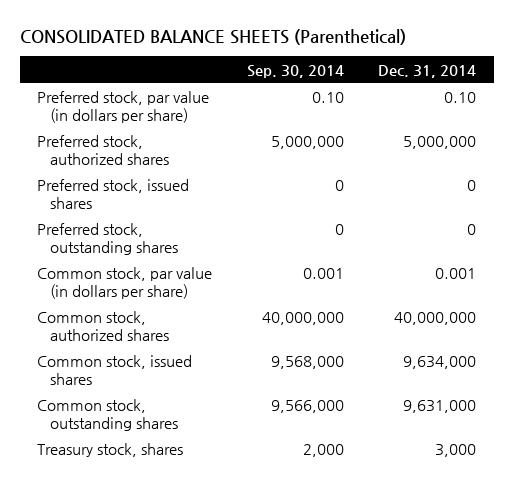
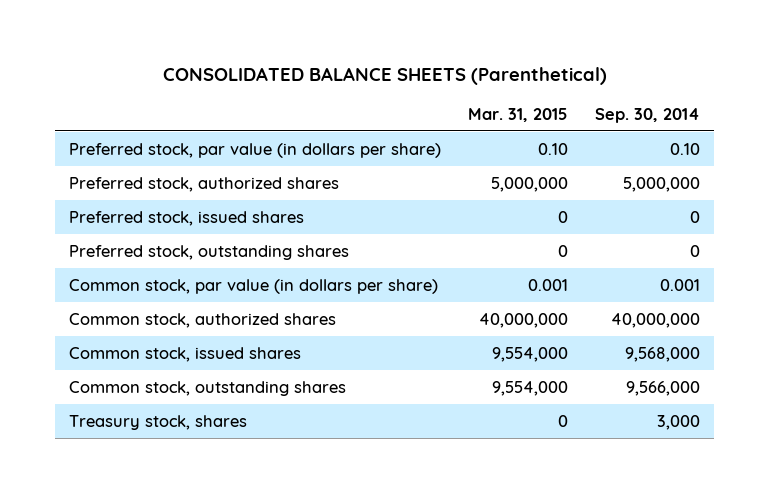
[378,64,477,78] Dec. 31, 2014 -> none
none -> [468,107,569,122] Mar. 31, 2015
[302,444,344,458] 2,000 -> [657,414,701,430] 3,000

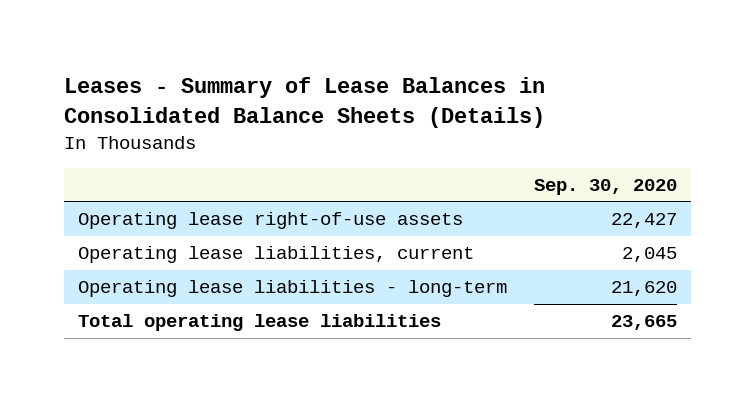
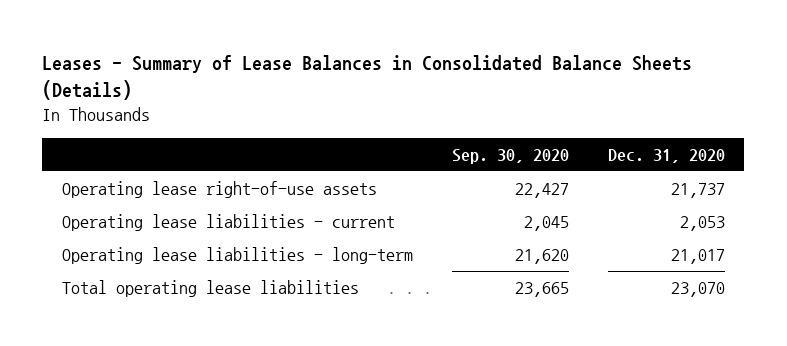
none -> [607,148,725,163] Dec. 31, 2020
[77,246,474,264] Operating lease liabilities, current -> [61,214,395,232] Operating lease liabilities - current

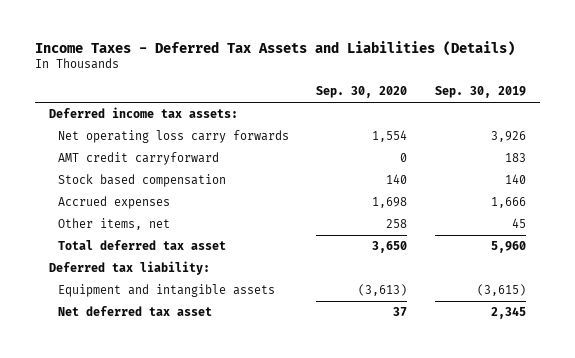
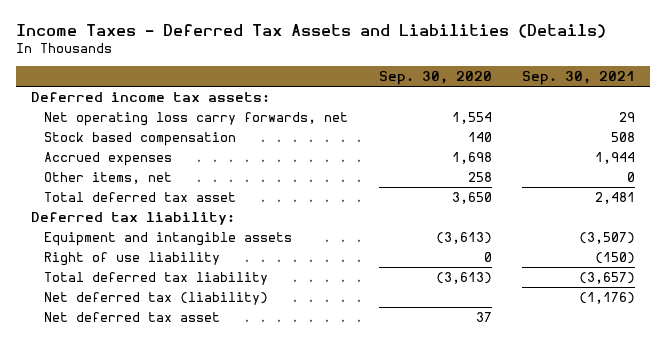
[434,86,526,99] Sep. 30, 2019 -> none
none -> [521,71,635,86] Sep. 30, 2021
[57,152,219,166] AMT credit carryforward -> none
[57,130,289,144] Net operating loss carry forwards -> [44,112,349,127] Net operating loss carry forwards, net
none -> [44,252,221,267] Right of use liability
none -> [44,272,269,286] Total deferred tax liability
none -> [44,292,269,306] Net deferred tax (liability)

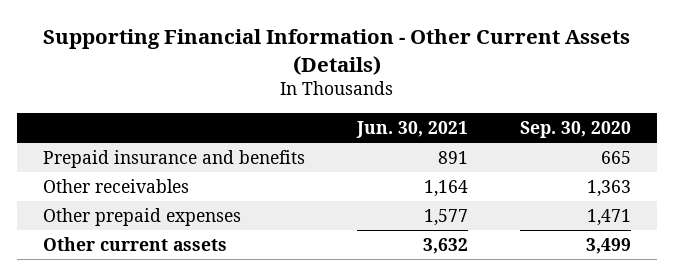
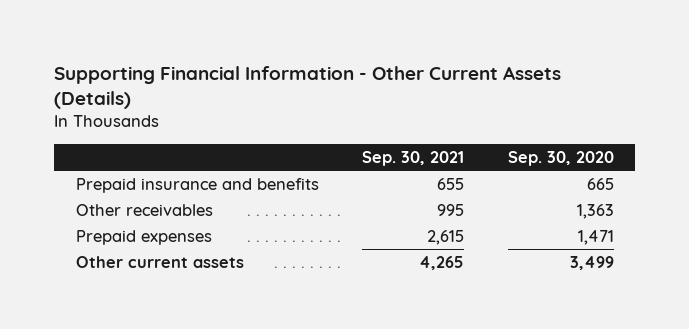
[355,120,468,138] Jun. 30, 2021 -> none
none -> [362,150,465,166] Sep. 30, 2021
[42,207,241,226] Other prepaid expenses -> [75,230,212,246] Prepaid expenses

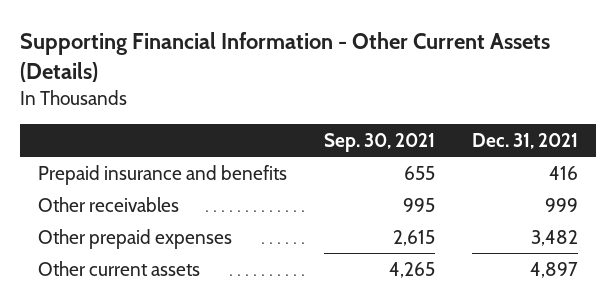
[507,150,614,166] Sep. 30, 2020 -> none
none -> [471,133,578,150] Dec. 31, 2021
[75,230,212,246] Prepaid expenses -> [37,228,232,249] Other prepaid expenses

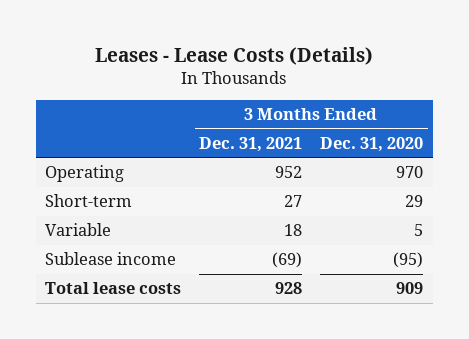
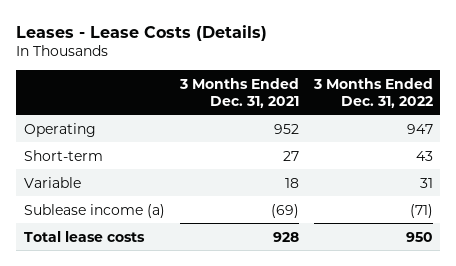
[320,136,424,152] Dec. 31, 2020 -> none
none -> [312,77,433,108] 3 Months Ended Dec. 31, 2022
[45,252,177,266] Sublease income -> [23,203,165,218] Sublease income (a)

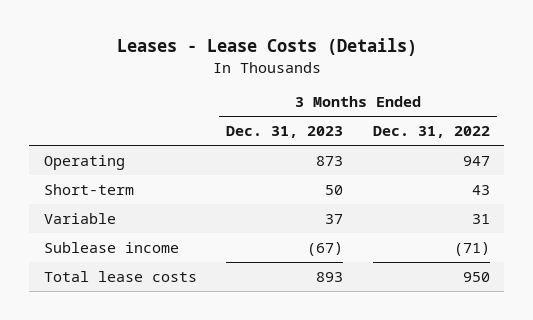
[178,77,299,108] 3 Months Ended Dec. 31, 2021 -> none
none -> [226,126,344,139] Dec. 31, 2023
[23,203,165,218] Sublease income (a) -> [43,241,179,253] Sublease income

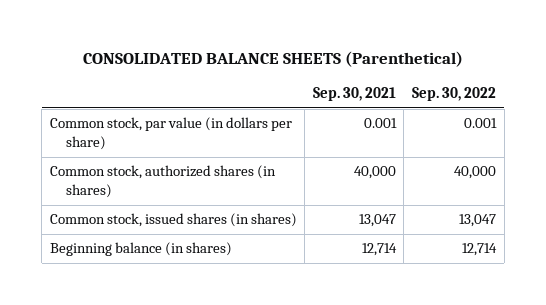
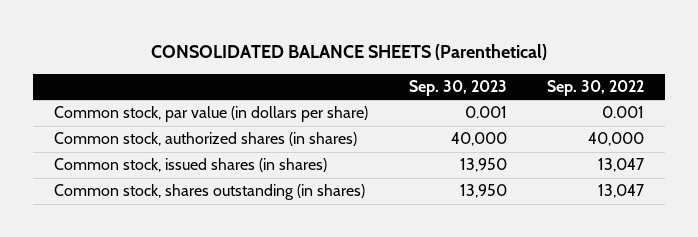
[312,87,396,102] Sep. 30, 2021 -> none
none -> [408,79,507,96] Sep. 30, 2023
[49,242,232,257] Beginning balance (in shares) -> [53,184,365,201] Common stock, shares outstanding (in shares)
[461,243,497,257] 12,714 -> [598,184,645,199] 13,047

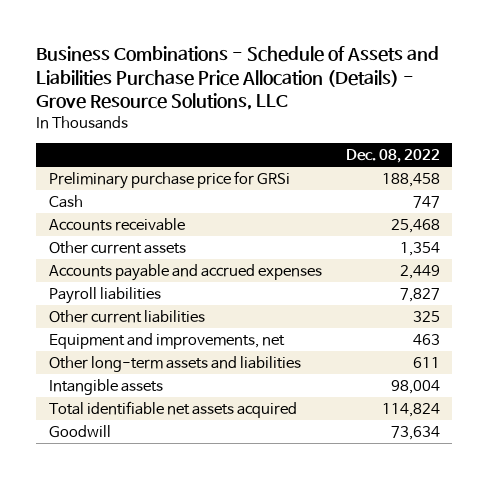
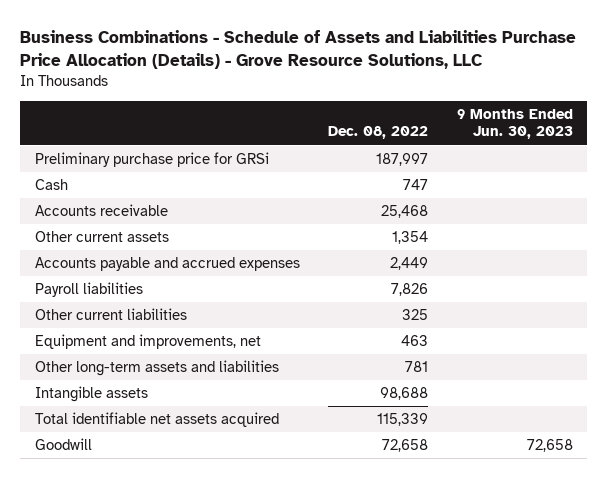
none -> [456,108,573,140] 9 Months Ended Jun. 30, 2023
[381,173,440,188] 188,458 -> [376,153,429,167] 187,997
[399,288,440,303] 7,827 -> [391,283,429,297] 7,826
[412,357,440,369] 611 -> [405,361,429,373] 781
[390,380,440,395] 98,004 -> [380,387,429,401] 98,688
[381,403,440,418] 114,824 -> [377,413,429,427] 115,339
[390,426,440,441] 73,634 -> [382,439,429,453] 72,658

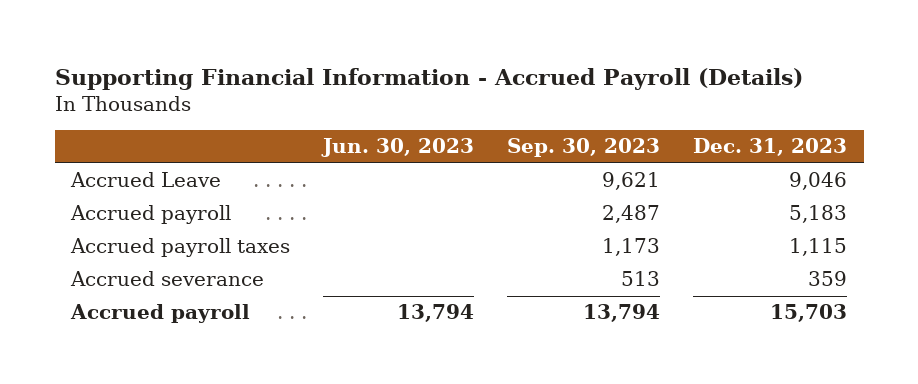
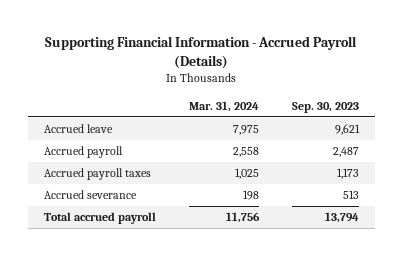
[321,138,475,158] Jun. 30, 2023 -> none
[693,138,848,157] Dec. 31, 2023 -> none
none -> [188,100,259,112] Mar. 31, 2024
[70,172,222,188] Accrued Leave -> [44,124,114,134] Accrued leave
[70,304,251,324] Accrued payroll -> [44,212,157,225] Total accrued payroll

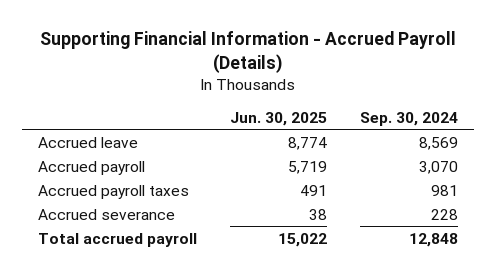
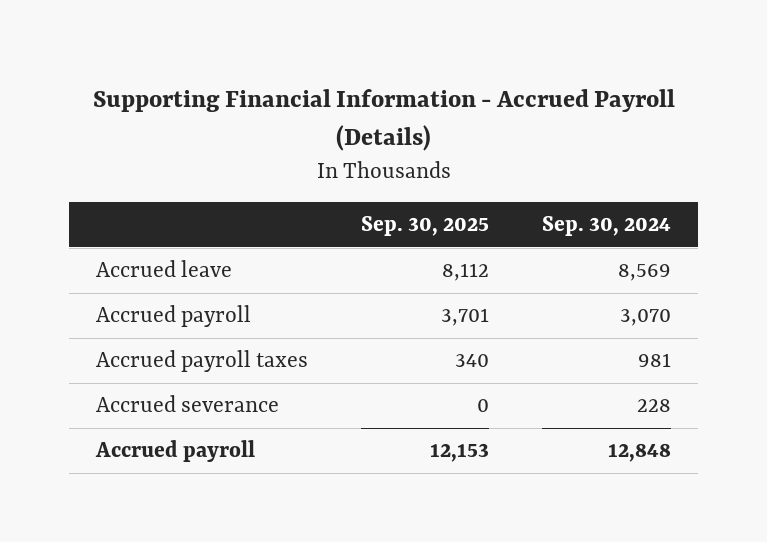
[230,111,328,126] Jun. 30, 2025 -> none
none -> [361,216,490,237] Sep. 30, 2025
[38,232,198,247] Total accrued payroll -> [94,440,255,463] Accrued payroll

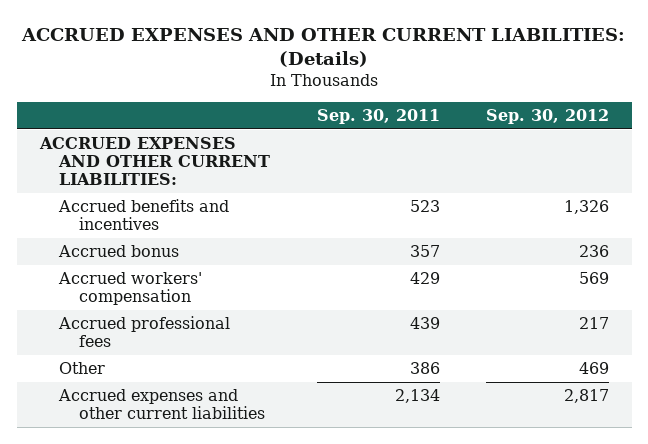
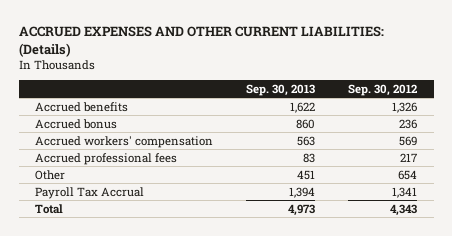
[316,109,440,125] Sep. 30, 2011 -> none
none -> [246,83,316,96] Sep. 30, 2013
[38,137,271,186] ACCRUED EXPENSES AND OTHER CURRENT LIABILITIES: -> none
[58,199,230,231] Accrued benefits and incentives -> [35,101,129,112] Accrued benefits
[58,389,266,420] Accrued expenses and other current liabilities -> none
[578,362,609,375] 469 -> [398,169,418,180] 654
none -> [35,186,145,199] Payroll Tax Accrual
none -> [35,203,64,214] Total

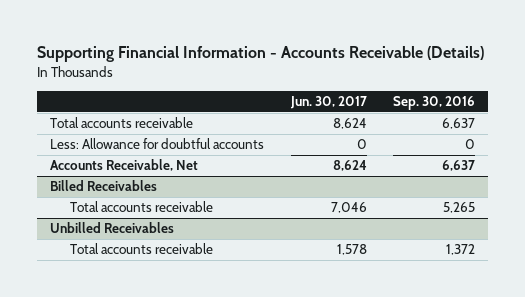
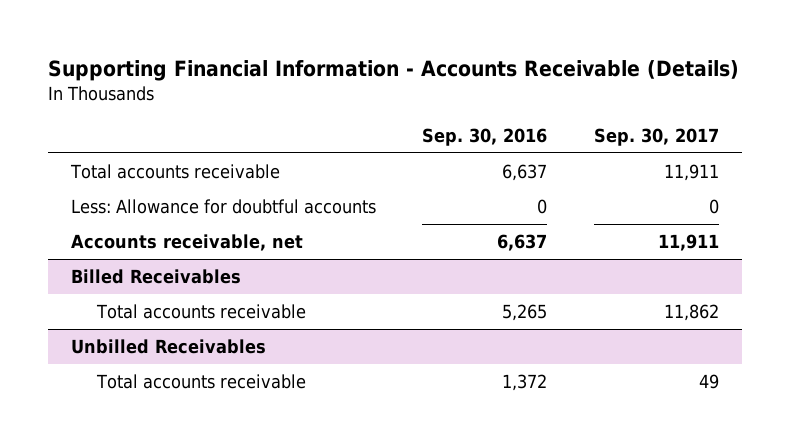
[289,96,367,110] Jun. 30, 2017 -> none
none -> [593,127,719,146] Sep. 30, 2017
[50,159,199,172] Accounts Receivable, Net -> [70,234,303,252] Accounts receivable, net

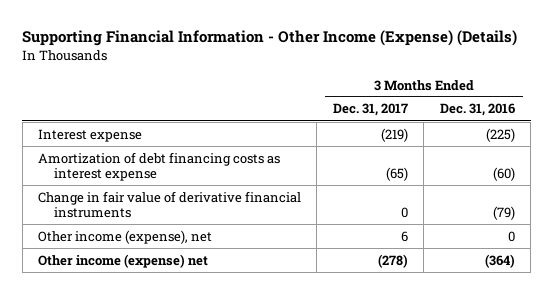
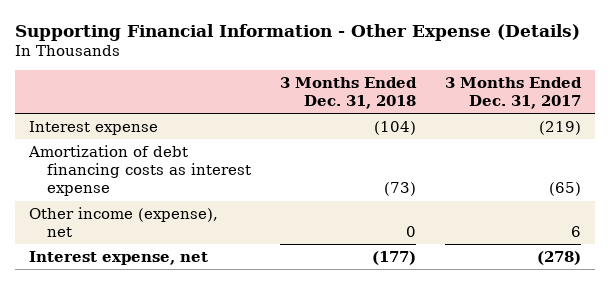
[22,30,518,47] Supporting Financial Information - Other Income (Expense) (Details) -> [14,23,580,41] Supporting Financial Information - Other Expense (Details)
[439,103,515,117] Dec. 31, 2016 -> none
none -> [279,76,417,110] 3 Months Ended Dec. 31, 2018
[38,190,302,219] Change in fair value of derivative financial instruments -> none
[38,253,209,268] Other income (expense) net -> [28,250,208,265] Interest expense, net

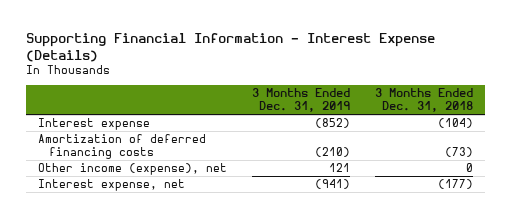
[14,23,580,41] Supporting Financial Information - Other Expense (Details) -> [25,32,435,62] Supporting Financial Information - Interest Expense (Details)
[444,76,582,110] 3 Months Ended Dec. 31, 2017 -> none
none -> [252,88,351,113] 3 Months Ended Dec. 31, 2019
[27,144,251,197] Amortization of debt financing costs as interest expense -> [38,134,207,159] Amortization of deferred financing costs

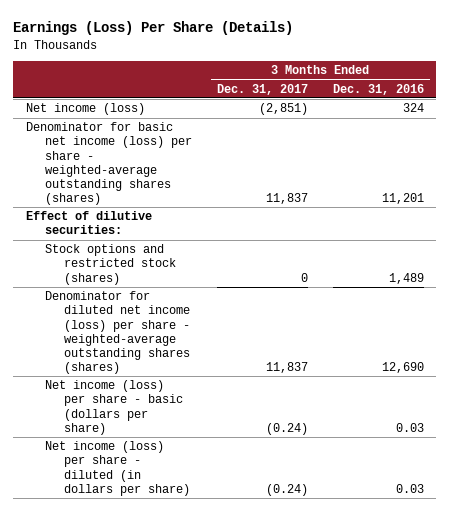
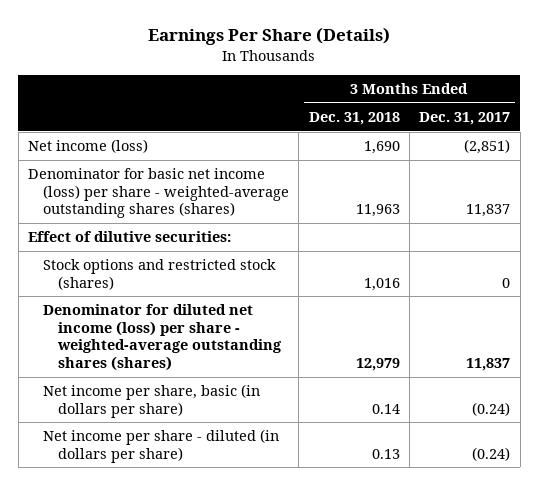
[13,21,294,36] Earnings (Loss) Per Share (Details) -> [148,26,391,45] Earnings Per Share (Details)
[332,83,424,95] Dec. 31, 2016 -> none
none -> [308,112,400,126] Dec. 31, 2018
[45,380,184,435] Net income (loss) per share - basic (dollars per share) -> [42,384,260,418] Net income per share, basic (in dollars per share)
[45,441,191,496] Net income (loss) per share - diluted (in dollars per share) -> [42,429,279,463] Net income per share - diluted (in dollars per share)

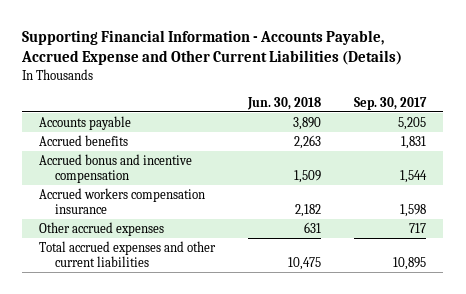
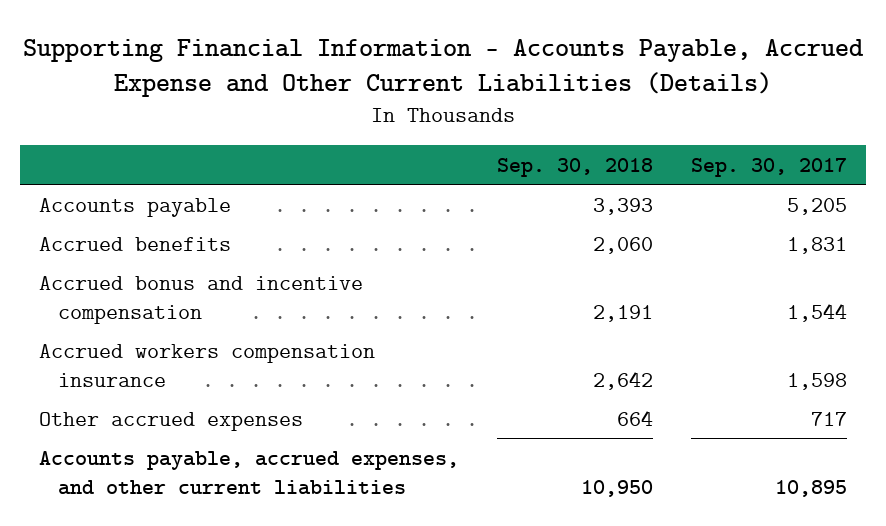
[247,96,322,110] Jun. 30, 2018 -> none
none -> [497,157,654,177] Sep. 30, 2018
[39,241,217,267] Total accrued expenses and other current liabilities -> [39,450,460,495] Accounts payable, accrued expenses, and other current liabilities

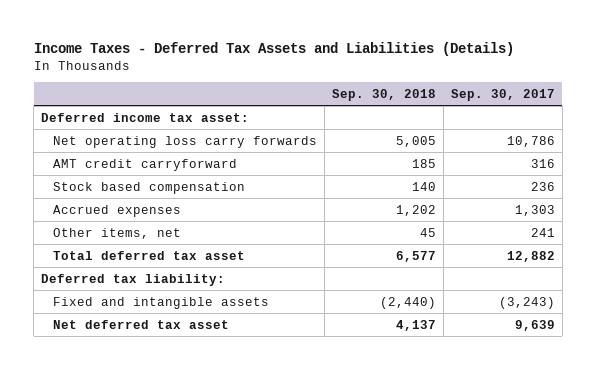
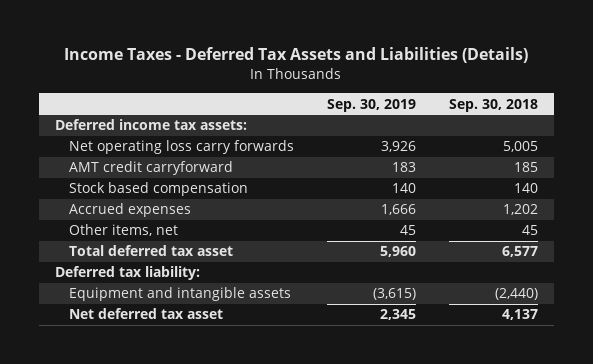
[450,88,555,101] Sep. 30, 2017 -> none
none -> [326,98,416,112] Sep. 30, 2019
[41,112,250,122] Deferred income tax asset: -> [55,119,248,131] Deferred income tax assets:
[53,296,270,309] Fixed and intangible assets -> [69,287,292,302] Equipment and intangible assets

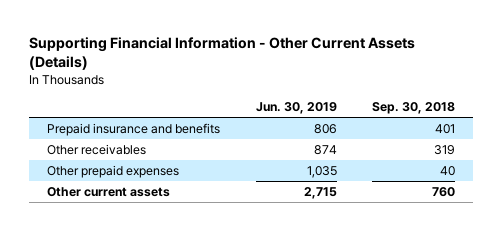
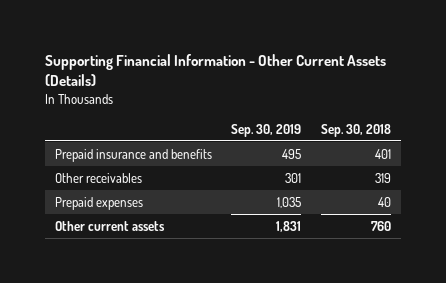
[255,102,337,115] Jun. 30, 2019 -> none
none -> [231,123,302,137] Sep. 30, 2019
[46,164,179,178] Other prepaid expenses -> [54,196,143,210] Prepaid expenses

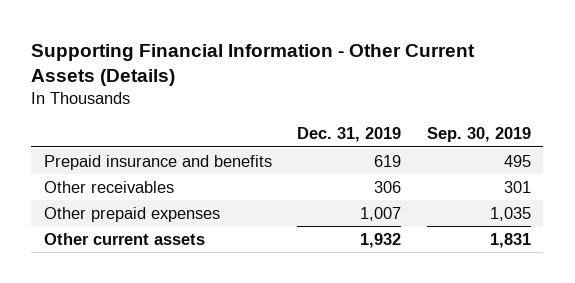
[320,123,391,137] Sep. 30, 2018 -> none
none -> [297,127,402,143] Dec. 31, 2019
[54,196,143,210] Prepaid expenses -> [44,206,221,222] Other prepaid expenses

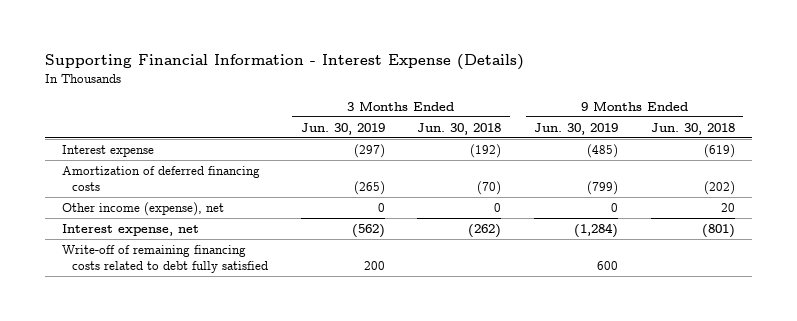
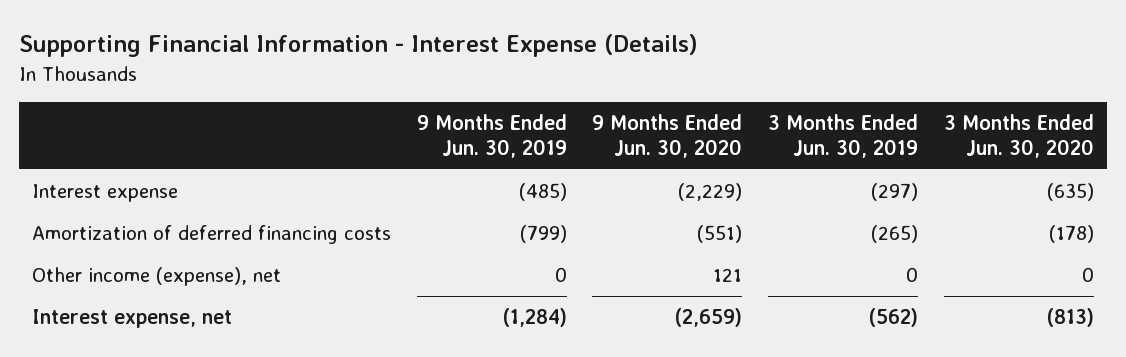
[417,122,502,135] Jun. 30, 2018 -> none
[651,122,736,135] Jun. 30, 2018 -> none
none -> [592,114,743,159] 9 Months Ended Jun. 30, 2020
none -> [943,114,1094,159] 3 Months Ended Jun. 30, 2020
[61,244,268,274] Write-off of remaining financing costs related to debt fully satisfied -> none

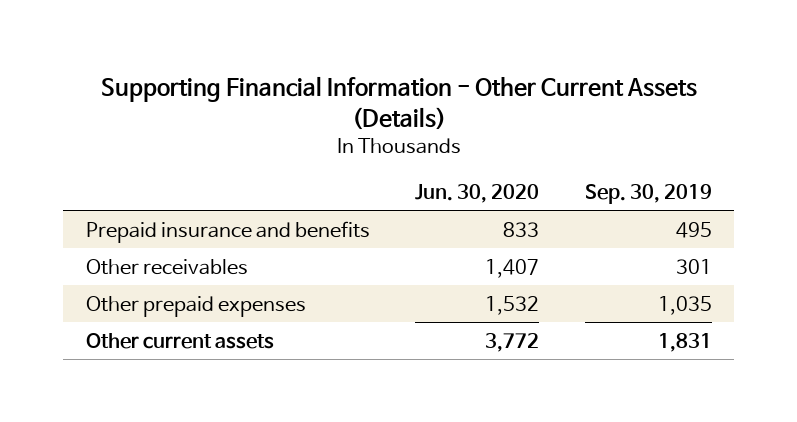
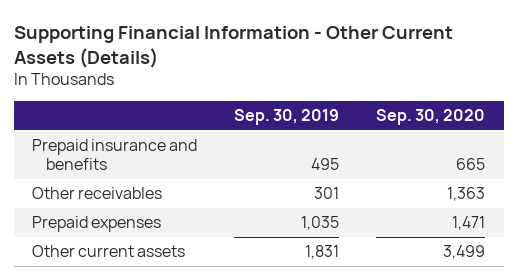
[415,184,540,204] Jun. 30, 2020 -> none
none -> [376,109,486,126] Sep. 30, 2020
[85,295,306,317] Other prepaid expenses -> [32,216,162,233] Prepaid expenses

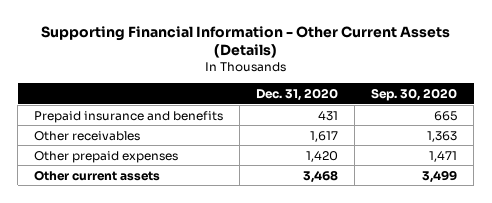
[234,109,340,126] Sep. 30, 2019 -> none
none -> [256,87,339,101] Dec. 31, 2020
[32,216,162,233] Prepaid expenses -> [34,150,179,163] Other prepaid expenses

